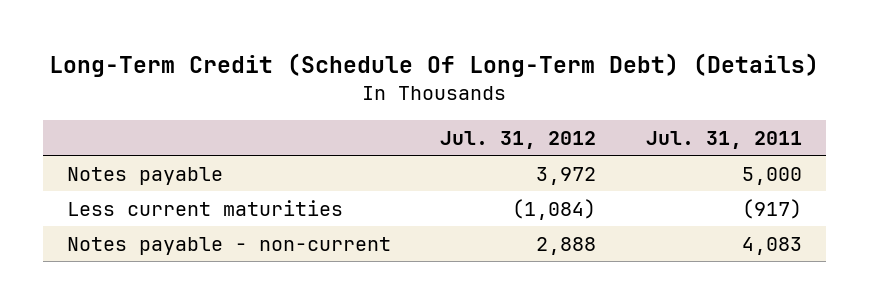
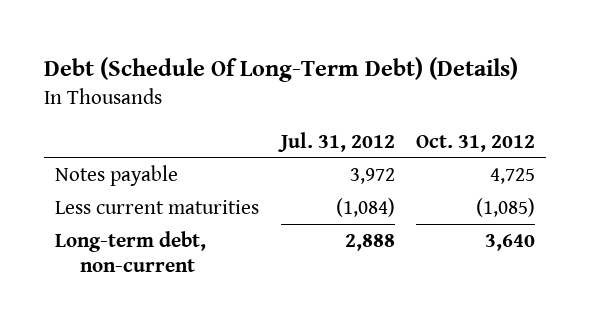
[49,53,820,78] Long-Term Credit (Schedule Of Long-Term Debt) (Details) -> [44,57,519,83] Debt (Schedule Of Long-Term Debt) (Details)
[645,130,802,149] Jul. 31, 2011 -> none
none -> [415,134,535,152] Oct. 31, 2012
[67,236,392,255] Notes payable - non-current -> [55,230,207,272] Long-term debt, non-current

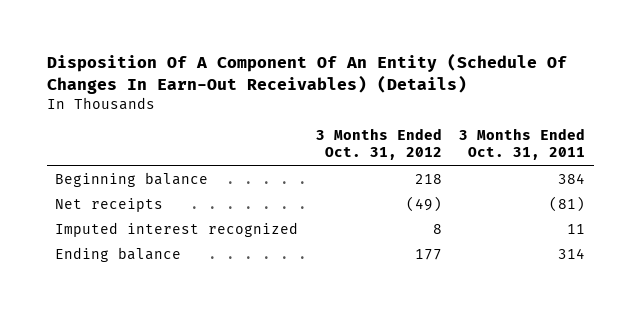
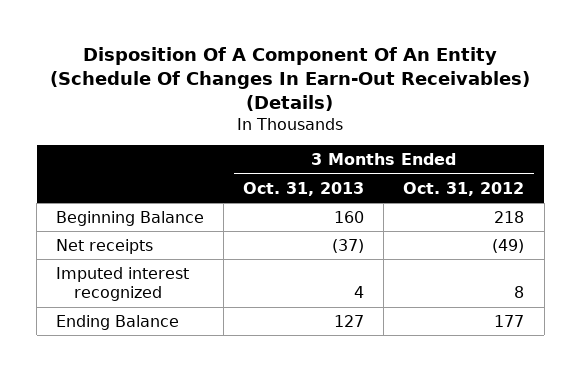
[458,128,585,161] 3 Months Ended Oct. 31, 2011 -> none
none -> [243,181,365,196] Oct. 31, 2013
[55,171,209,187] Beginning balance -> [56,210,205,226] Beginning Balance
[55,246,182,262] Ending balance -> [56,314,180,330] Ending Balance

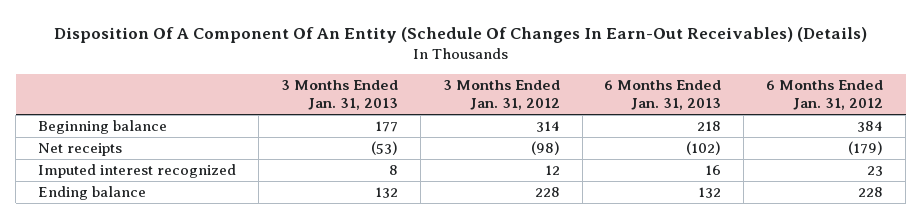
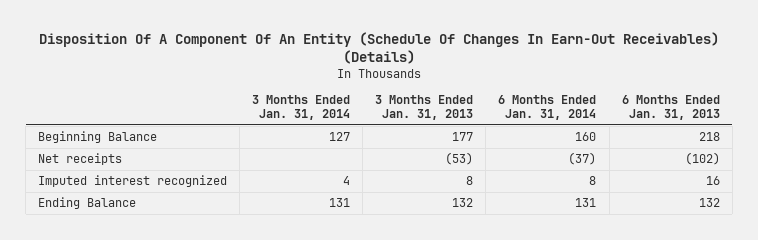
[442,80,560,111] 3 Months Ended Jan. 31, 2012 -> none
[766,80,884,111] 6 Months Ended Jan. 31, 2012 -> none
none -> [252,95,351,120] 3 Months Ended Jan. 31, 2014
none -> [498,95,597,120] 6 Months Ended Jan. 31, 2014
[38,120,168,135] Beginning balance -> [38,131,158,144] Beginning Balance
[38,186,147,201] Ending balance -> [38,197,137,210] Ending Balance

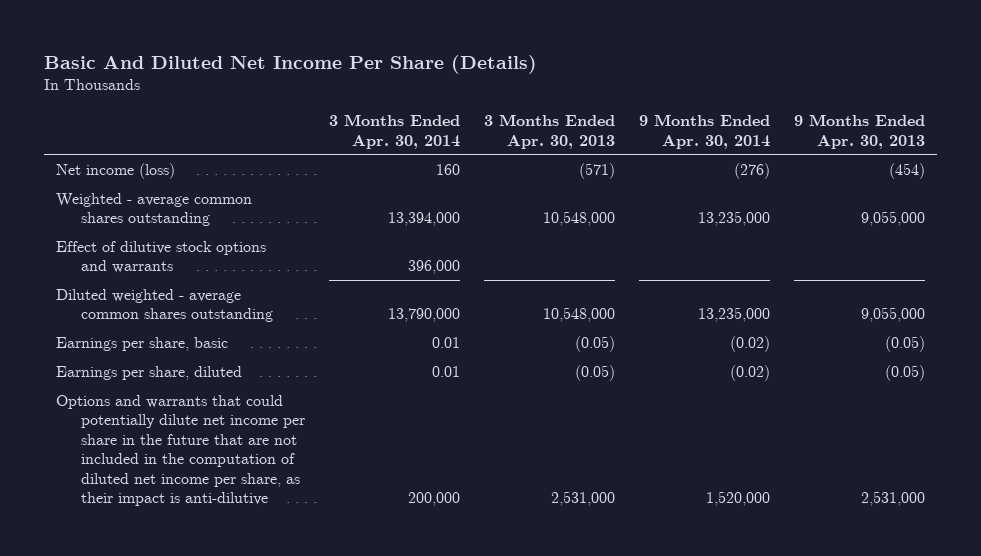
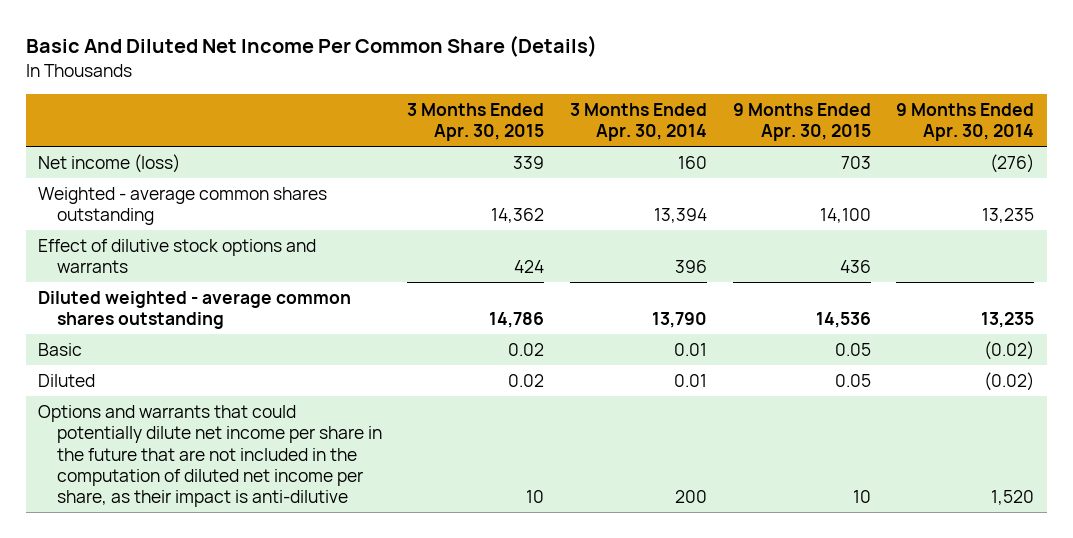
[44,54,538,74] Basic And Diluted Net Income Per Share (Details) -> [25,34,597,57] Basic And Diluted Net Income Per Common Share (Details)
[484,113,616,149] 3 Months Ended Apr. 30, 2013 -> none
[793,113,925,149] 9 Months Ended Apr. 30, 2013 -> none
none -> [407,102,545,142] 3 Months Ended Apr. 30, 2015
none -> [732,102,871,142] 9 Months Ended Apr. 30, 2015
[388,212,461,227] 13,394,000 -> [653,208,707,224] 13,394
[698,211,771,227] 13,235,000 -> [982,208,1035,224] 13,235
[408,260,461,275] 396,000 -> [674,260,707,274] 396
[388,308,461,323] 13,790,000 -> [651,312,707,329] 13,790
[698,307,771,323] 13,235,000 -> [981,312,1035,329] 13,235
[56,336,229,351] Earnings per share, basic -> [38,342,83,356] Basic
[56,365,243,380] Earnings per share, diluted -> [38,373,96,387] Diluted
[408,492,461,507] 200,000 -> [674,490,707,504] 200
[706,491,771,507] 1,520,000 -> [991,490,1035,506] 1,520

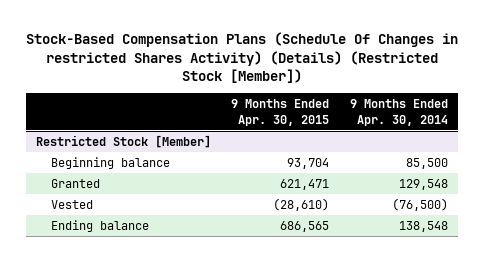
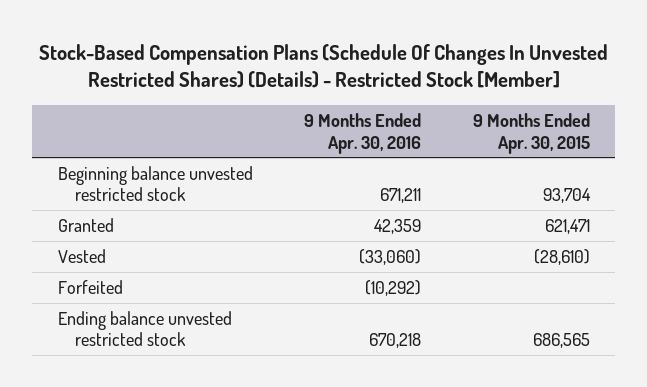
[25,32,458,84] Stock-Based Compensation Plans (Schedule Of Changes in restricted Shares Activity) (Details) (Restricted Stock [Member]) -> [38,43,608,89] Stock-Based Compensation Plans (Schedule Of Changes In Unvested Restricted Shares) (Details) - Restricted Stock [Member]
[349,99,448,126] 9 Months Ended Apr. 30, 2014 -> none
none -> [304,112,422,154] 9 Months Ended Apr. 30, 2016
[35,135,211,149] Restricted Stock [Member] -> none
[50,157,170,170] Beginning balance -> [57,165,253,202] Beginning balance unvested restricted stock
none -> [57,279,123,294] Forfeited
[50,220,149,233] Ending balance -> [57,310,232,347] Ending balance unvested restricted stock

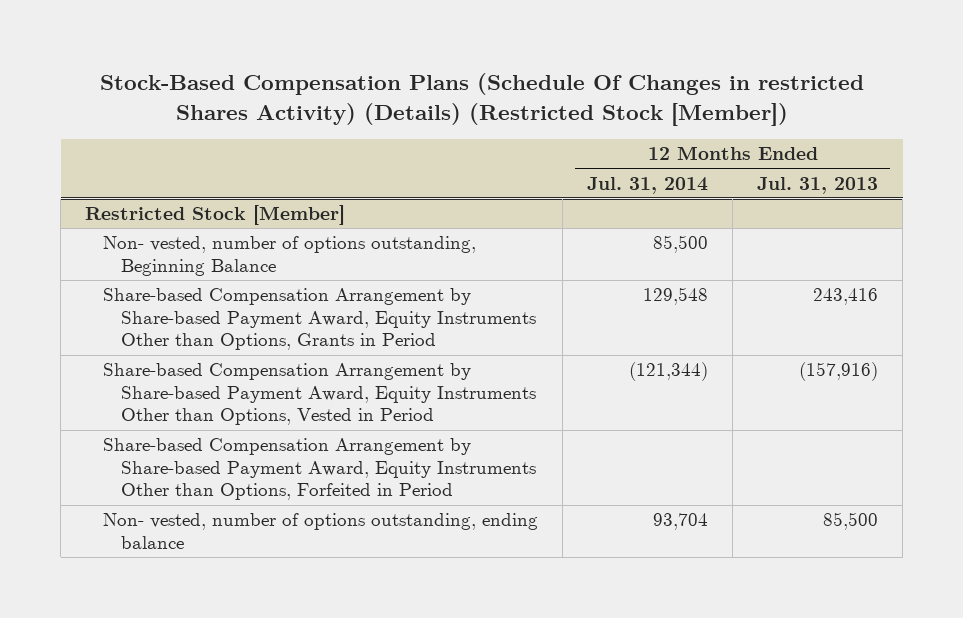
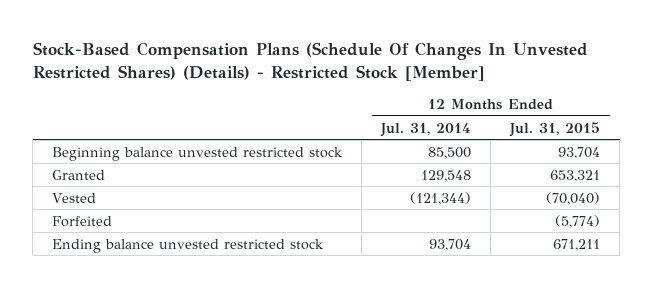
[99,73,864,127] Stock-Based Compensation Plans (Schedule Of Changes in restricted Shares Activity) (Details) (Restricted Stock [Member]) -> [32,42,588,82] Stock-Based Compensation Plans (Schedule Of Changes In Unvested Restricted Shares) (Details) - Restricted Stock [Member]
[757,176,879,194] Jul. 31, 2013 -> none
none -> [509,121,601,137] Jul. 31, 2015
[85,205,346,226] Restricted Stock [Member] -> none
[103,236,477,276] Non- vested, number of options outstanding, Beginning Balance -> [52,146,344,161] Beginning balance unvested restricted stock
[103,288,537,351] Share-based Compensation Arrangement by Share-based Payment Award, Equity Instruments Other than Options, Grants in Period -> [52,169,106,180] Granted
[103,363,537,426] Share-based Compensation Arrangement by Share-based Payment Award, Equity Instruments Other than Options, Vested in Period -> [52,192,97,203] Vested
[103,438,537,501] Share-based Compensation Arrangement by Share-based Payment Award, Equity Instruments Other than Options, Forfeited in Period -> [52,215,113,227] Forfeited
[103,513,539,549] Non- vested, number of options outstanding, ending balance -> [52,238,325,253] Ending balance unvested restricted stock

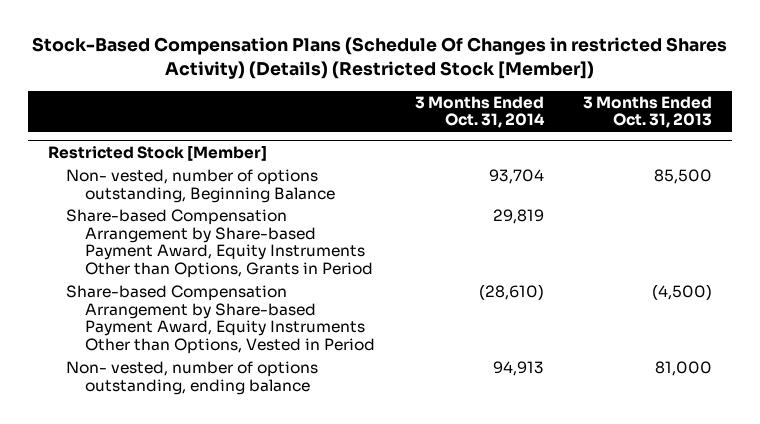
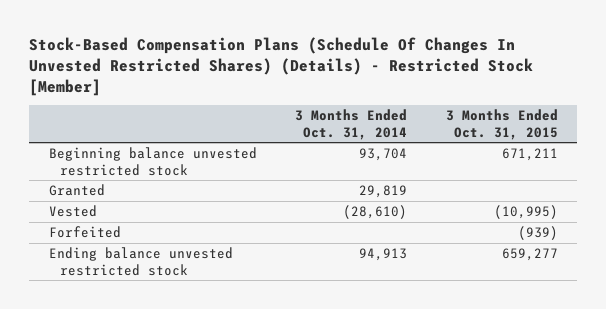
[32,37,728,80] Stock-Based Compensation Plans (Schedule Of Changes in restricted Shares Activity) (Details) (Restricted Stock [Member]) -> [29,37,534,96] Stock-Based Compensation Plans (Schedule Of Changes In Unvested Restricted Shares) (Details) - Restricted Stock [Member]
[583,95,713,129] 3 Months Ended Oct. 31, 2013 -> none
none -> [445,109,558,140] 3 Months Ended Oct. 31, 2015
[47,144,267,161] Restricted Stock [Member] -> none
[66,168,335,203] Non- vested, number of options outstanding, Beginning Balance -> [48,147,257,176] Beginning balance unvested restricted stock
[66,208,373,279] Share-based Compensation Arrangement by Share-based Payment Award, Equity Instruments Other than Options, Grants in Period -> [48,184,105,197] Granted
[66,284,375,355] Share-based Compensation Arrangement by Share-based Payment Award, Equity Instruments Other than Options, Vested in Period -> [48,205,97,218] Vested
none -> [48,226,121,239] Forfeited
[66,360,319,395] Non- vested, number of options outstanding, ending balance -> [48,247,233,276] Ending balance unvested restricted stock

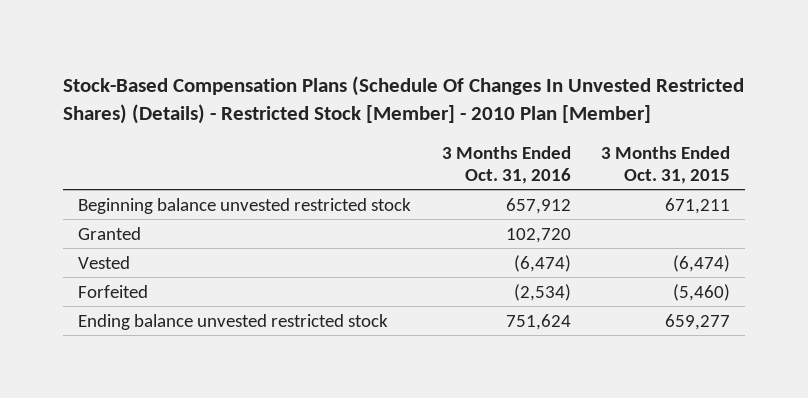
[29,37,534,96] Stock-Based Compensation Plans (Schedule Of Changes In Unvested Restricted Shares) (Details) - Restricted Stock [Member] -> [63,75,745,124] Stock-Based Compensation Plans (Schedule Of Changes In Unvested Restricted Shares) (Details) - Restricted Stock [Member] - 2010 Plan [Member]
[295,109,408,140] 3 Months Ended Oct. 31, 2014 -> none
none -> [441,145,571,184] 3 Months Ended Oct. 31, 2016
[493,205,558,220] (10,995) -> [672,254,730,272] (6,474)
[517,226,558,241] (939) -> [672,283,730,301] (5,460)

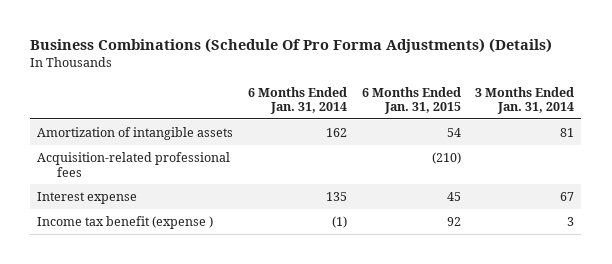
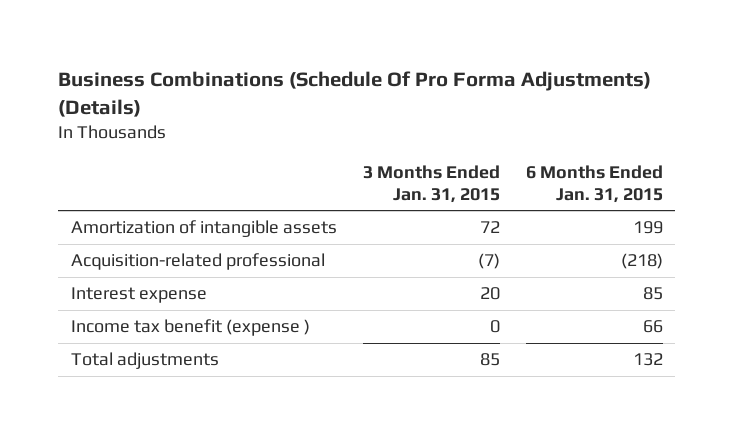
[247,86,347,115] 6 Months Ended Jan. 31, 2014 -> none
[475,86,575,115] 3 Months Ended Jan. 31, 2014 -> none
none -> [362,164,500,203] 3 Months Ended Jan. 31, 2015
[446,127,461,137] 54 -> [632,221,663,235] 199
[37,151,231,177] Acquisition-related professional fees -> [71,253,326,271] Acquisition-related professional
[431,151,461,164] (210) -> [620,253,663,270] (218)
[446,191,461,201] 45 -> [642,287,663,301] 85
[446,216,461,226] 92 -> [642,320,663,334] 66
none -> [71,352,220,370] Total adjustments

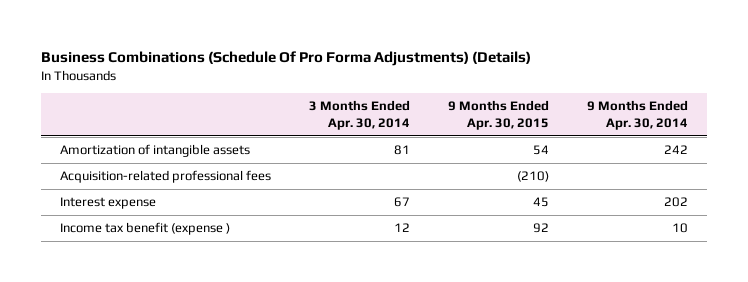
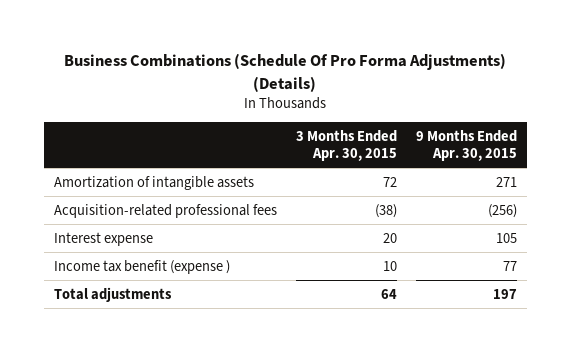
[309,100,411,131] 3 Months Ended Apr. 30, 2014 -> none
[586,100,688,131] 9 Months Ended Apr. 30, 2014 -> none
none -> [295,129,397,162] 3 Months Ended Apr. 30, 2015
[532,145,549,156] 54 -> [496,176,518,187] 271
[516,171,549,183] (210) -> [488,203,518,218] (256)
[532,197,549,208] 45 -> [496,232,518,243] 105
[532,223,549,234] 92 -> [503,260,518,271] 77
none -> [53,286,172,302] Total adjustments

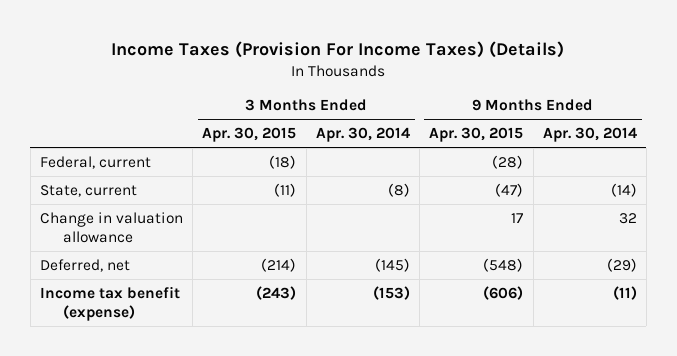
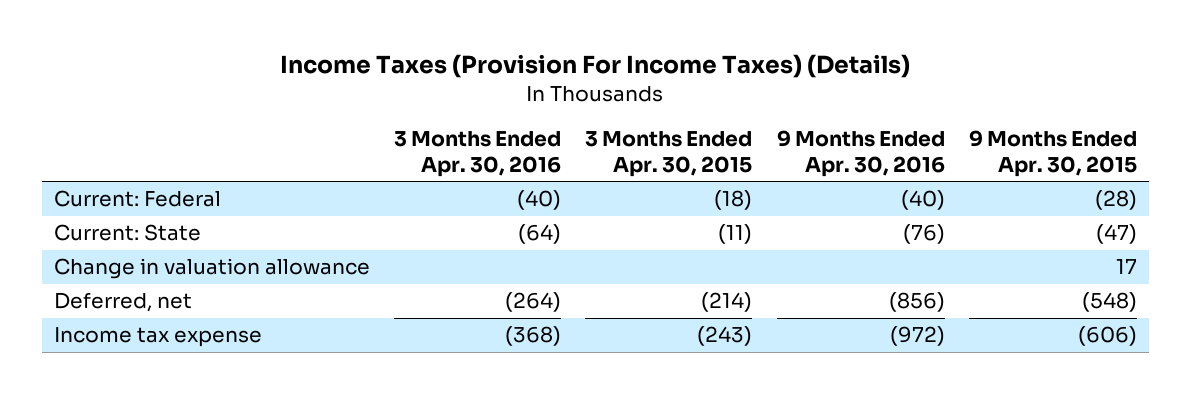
[315,127,410,143] Apr. 30, 2014 -> none
[542,127,637,143] Apr. 30, 2014 -> none
none -> [394,130,562,177] 3 Months Ended Apr. 30, 2016
none -> [776,129,945,177] 9 Months Ended Apr. 30, 2016
[40,155,152,169] Federal, current -> [53,190,221,208] Current: Federal
[40,184,138,197] State, current -> [53,224,201,242] Current: State
[40,285,181,321] Income tax benefit (expense) -> [53,327,262,348] Income tax expense

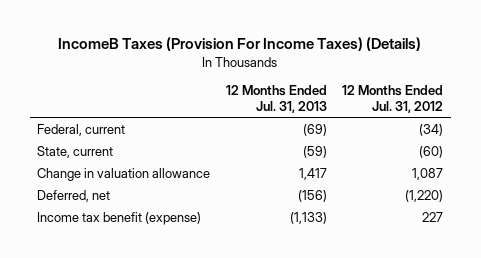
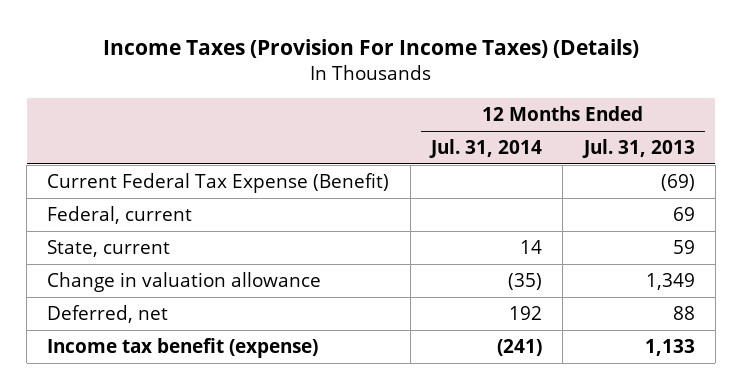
[58,37,422,52] IncomeB Taxes (Provision For Income Taxes) (Details) -> [103,39,640,59] Income Taxes (Provision For Income Taxes) (Details)
[342,85,444,114] 12 Months Ended Jul. 31, 2012 -> none
none -> [428,138,542,158] Jul. 31, 2014
none -> [47,172,390,193] Current Federal Tax Expense (Benefit)
[302,123,327,136] (69) -> [672,206,695,221] 69
[302,145,327,158] (59) -> [672,239,695,254] 59
[298,167,327,180] 1,417 -> [645,272,695,290] 1,349
[297,189,327,202] (156) -> [672,305,695,320] 88
[289,211,327,224] (1,133) -> [644,338,695,356] 1,133

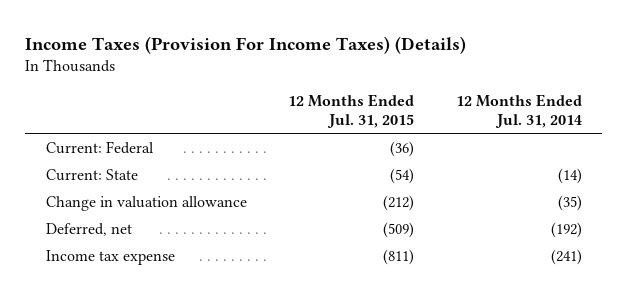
[581,138,695,158] Jul. 31, 2013 -> none
none -> [288,94,415,128] 12 Months Ended Jul. 31, 2015
[47,205,193,224] Federal, current -> none
[47,172,390,193] Current Federal Tax Expense (Benefit) -> [45,140,154,154] Current: Federal
[47,239,171,257] State, current -> [45,168,138,181] Current: State
[519,239,542,254] 14 -> [557,167,582,184] (14)
[508,305,542,320] 192 -> [550,221,582,238] (192)
[47,337,319,358] Income tax benefit (expense) -> [45,249,175,265] Income tax expense

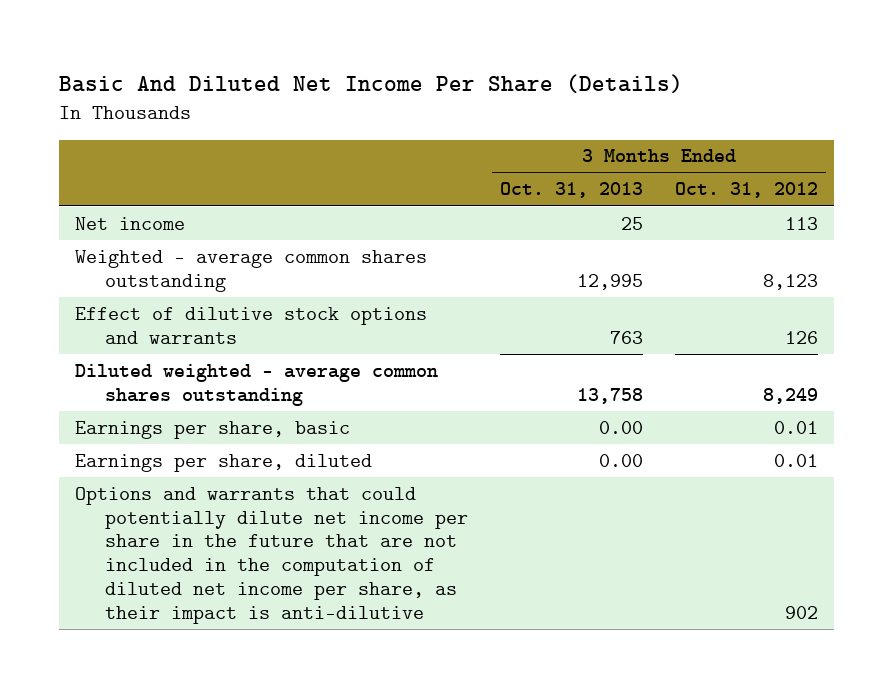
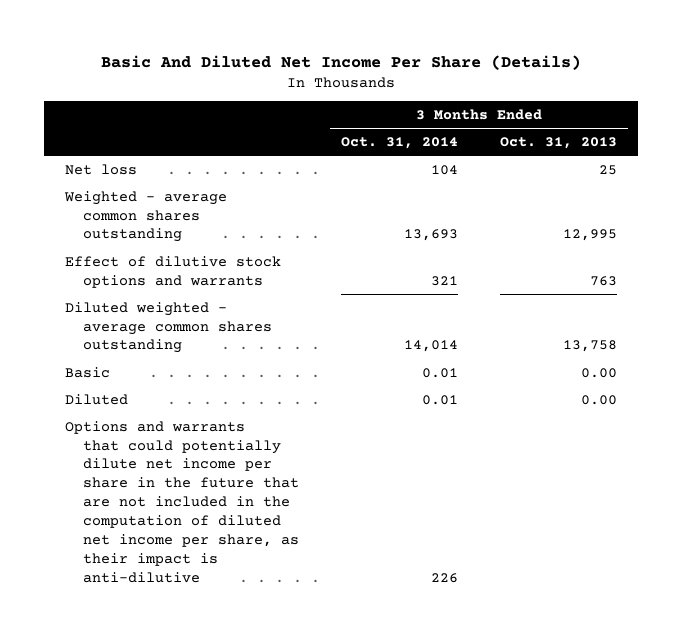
[674,182,818,199] Oct. 31, 2012 -> none
none -> [340,137,458,150] Oct. 31, 2014
[75,216,186,230] Net income -> [64,163,137,175] Net loss
[75,420,351,439] Earnings per share, basic -> [64,366,110,378] Basic
[75,453,373,472] Earnings per share, diluted -> [64,393,128,405] Diluted

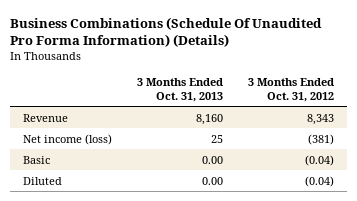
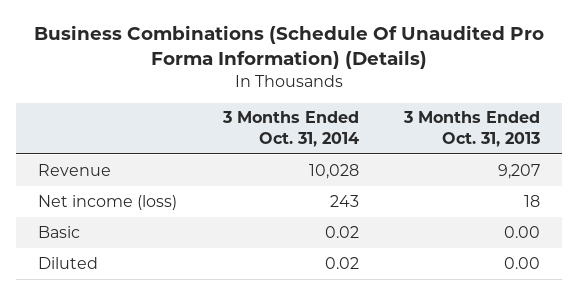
[248,77,335,102] 3 Months Ended Oct. 31, 2012 -> none
none -> [221,111,359,147] 3 Months Ended Oct. 31, 2014
[196,113,224,125] 8,160 -> [497,163,540,179] 9,207
[211,134,224,143] 25 -> [523,194,540,207] 18

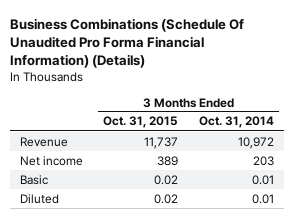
[34,25,545,70] Business Combinations (Schedule Of Unaudited Pro Forma Information) (Details) -> [10,17,245,69] Business Combinations (Schedule Of Unaudited Pro Forma Financial Information) (Details)
[402,111,540,147] 3 Months Ended Oct. 31, 2013 -> none
none -> [103,116,179,129] Oct. 31, 2015
[308,163,359,179] 10,028 -> [237,136,274,149] 10,972
[38,194,178,210] Net income (loss) -> [20,155,84,166] Net income
[329,194,359,207] 243 -> [252,155,274,166] 203
[324,225,359,238] 0.02 -> [251,174,274,185] 0.01
[324,256,359,269] 0.02 -> [251,193,274,204] 0.01

